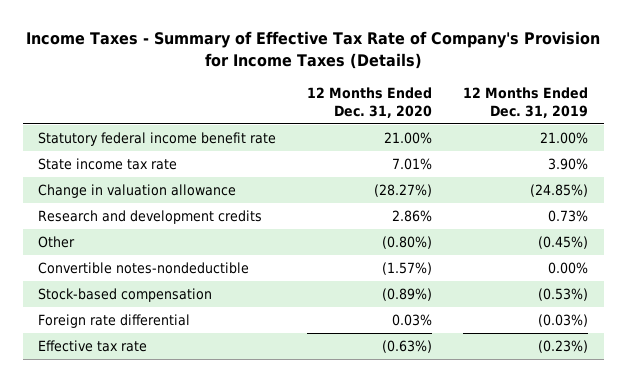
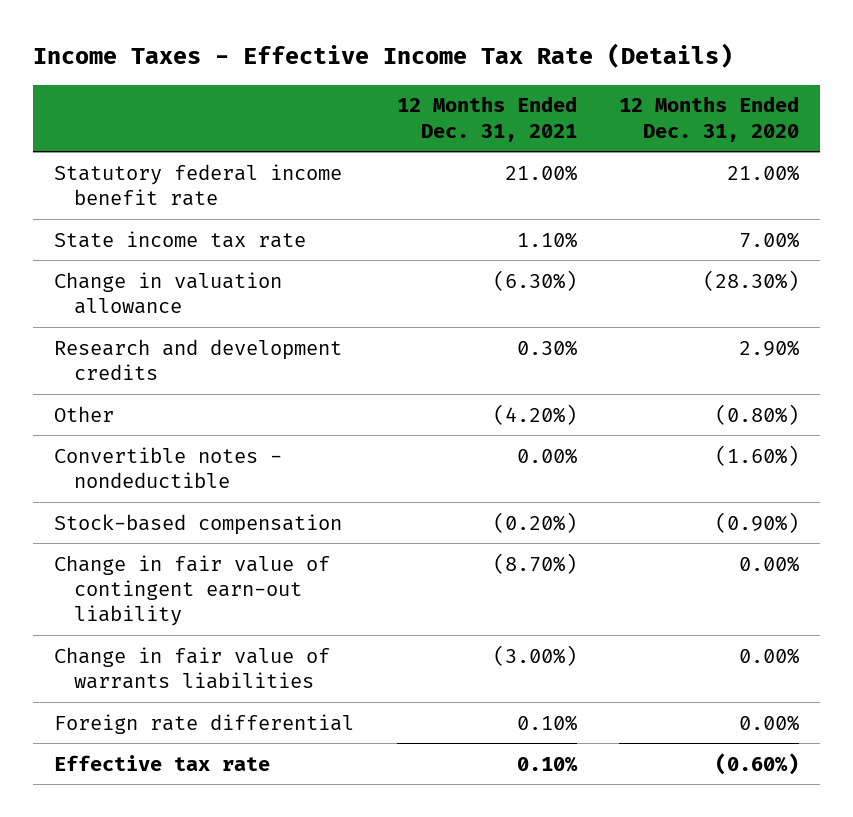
[26,31,601,70] Income Taxes - Summary of Effective Tax Rate of Company's Provision for Income Taxes (Details) -> [33,43,734,69] Income Taxes - Effective Income Tax Rate (Details)
[463,87,589,118] 12 Months Ended Dec. 31, 2019 -> none
none -> [396,96,577,142] 12 Months Ended Dec. 31, 2021
[392,158,433,171] 7.01% -> [738,231,799,248] 7.00%
[374,184,433,198] (28.27%) -> [702,269,799,291] (28.30%)
[392,210,433,223] 2.86% -> [738,339,799,356] 2.90%
[38,262,250,275] Convertible notes-nondeductible -> [54,446,283,489] Convertible notes - nondeductible
[382,262,433,276] (1.57%) -> [714,444,799,466] (1.60%)
[382,288,433,302] (0.89%) -> [714,511,799,533] (0.90%)
none -> [54,554,331,627] Change in fair value of contingent earn-out liability
none -> [54,646,331,690] Change in fair value of warrants liabilities
[392,314,433,327] 0.03% -> [738,714,799,731] 0.00%
[382,340,433,354] (0.63%) -> [714,752,799,775] (0.60%)

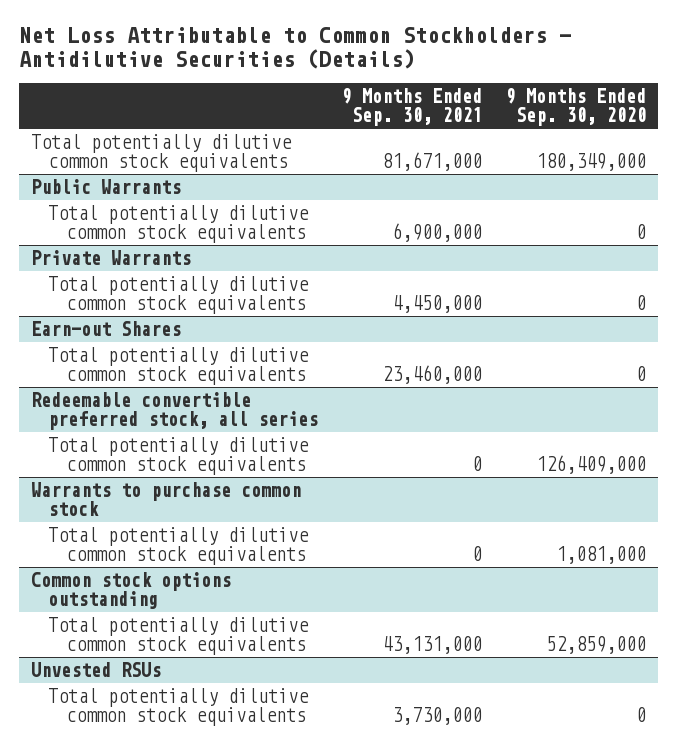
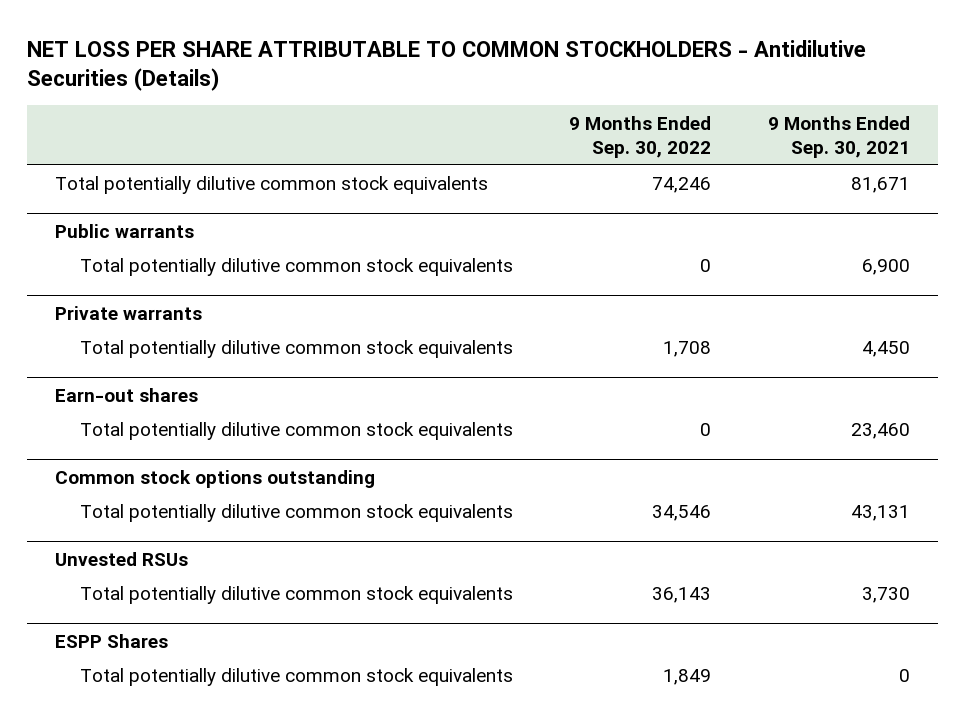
[18,27,571,70] Net Loss Attributable to Common Stockholders - Antidilutive Securities (Details) -> [26,39,866,92] NET LOSS PER SHARE ATTRIBUTABLE TO COMMON STOCKHOLDERS - Antidilutive Securities (Details)
[506,88,647,127] 9 Months Ended Sep. 30, 2020 -> none
none -> [569,115,712,159] 9 Months Ended Sep. 30, 2022
[30,392,319,431] Redeemable convertible preferred stock, all series -> none
[48,437,310,476] Total potentially dilutive common stock equivalents -> none
[30,482,301,517] Warrants to purchase common stock -> none
[48,527,310,566] Total potentially dilutive common stock equivalents -> none
[382,152,483,172] 81,671,000 -> [850,177,910,194] 81,671
[30,179,181,195] Public Warrants -> [55,223,195,238] Public warrants
[392,223,483,243] 6,900,000 -> [861,259,910,276] 6,900
[30,250,191,266] Private Warrants -> [55,305,203,320] Private warrants
[392,295,483,314] 4,450,000 -> [861,341,910,358] 4,450
[30,321,181,337] Earn-out Shares -> [55,387,199,402] Earn-out shares
[382,365,483,385] 23,460,000 -> [850,423,910,440] 23,460
[382,636,483,655] 43,131,000 -> [850,505,910,522] 43,131
[392,707,483,726] 3,730,000 -> [861,587,910,604] 3,730
none -> [55,633,169,648] ESPP Shares
none -> [79,668,513,687] Total potentially dilutive common stock equivalents

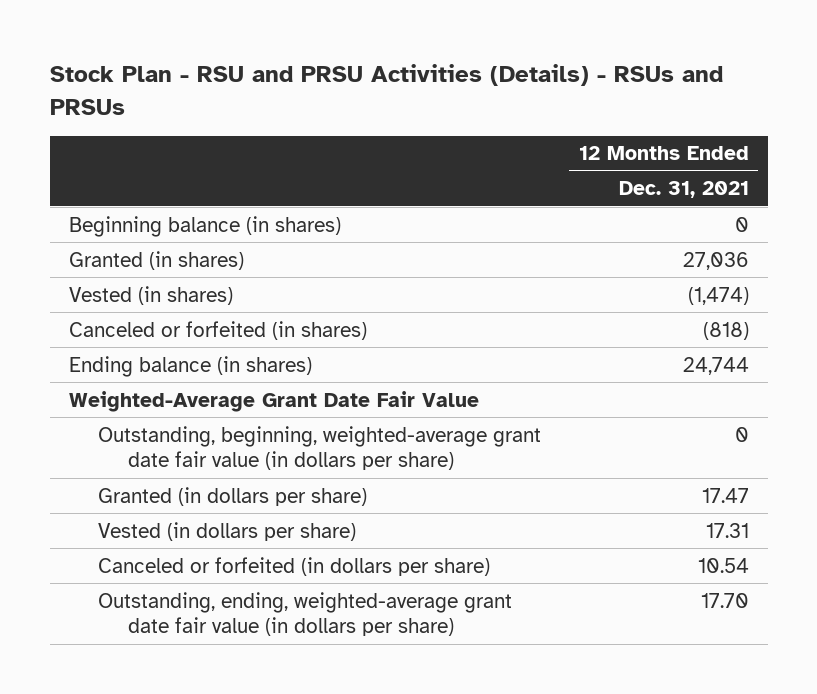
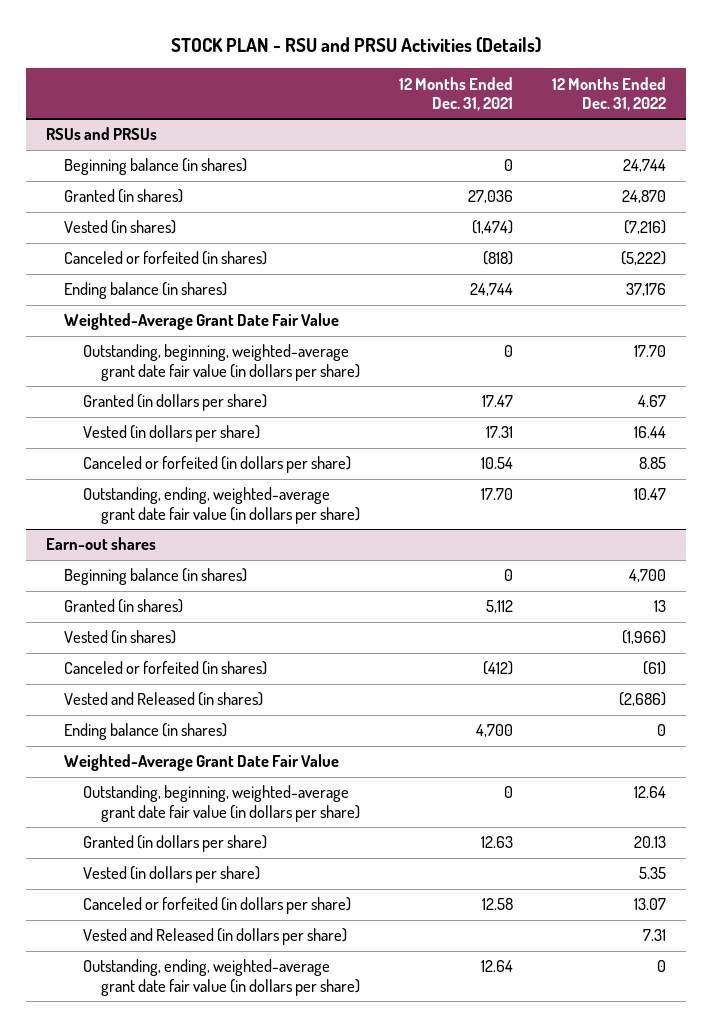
[49,64,723,115] Stock Plan - RSU and PRSU Activities (Details) - RSUs and PRSUs -> [171,36,542,53] STOCK PLAN - RSU and PRSU Activities (Details)
none -> [552,76,667,112] 12 Months Ended Dec. 31, 2022
none -> [45,127,157,141] RSUs and PRSUs
none -> [45,537,156,551] Earn-out shares
none -> [64,568,248,586] Beginning balance (in shares)
none -> [64,599,184,614] Granted (in shares)
none -> [64,630,177,645] Vested (in shares)
none -> [64,661,268,676] Canceled or forfeited (in shares)
none -> [64,692,264,707] Vested and Released (in shares)
none -> [64,723,228,741] Ending balance (in shares)
none -> [64,754,340,772] Weighted-Average Grant Date Fair Value
none -> [82,785,361,822] Outstanding, beginning, weighted-average grant date fair value (in dollars per share)
none -> [82,835,267,853] Granted (in dollars per share)
none -> [82,866,260,884] Vested (in dollars per share)
none -> [82,897,351,915] Canceled or forfeited (in dollars per share)
none -> [82,928,347,946] Vested and Released (in dollars per share)
none -> [82,959,361,996] Outstanding, ending, weighted-average grant date fair value (in dollars per share)

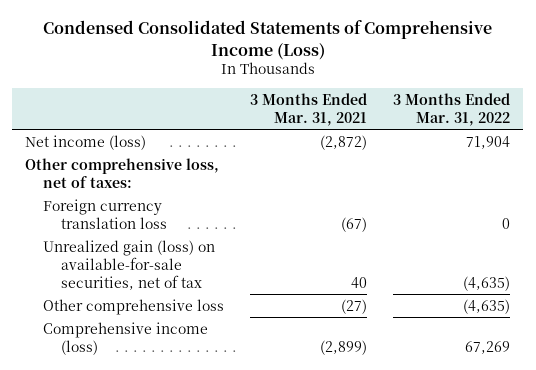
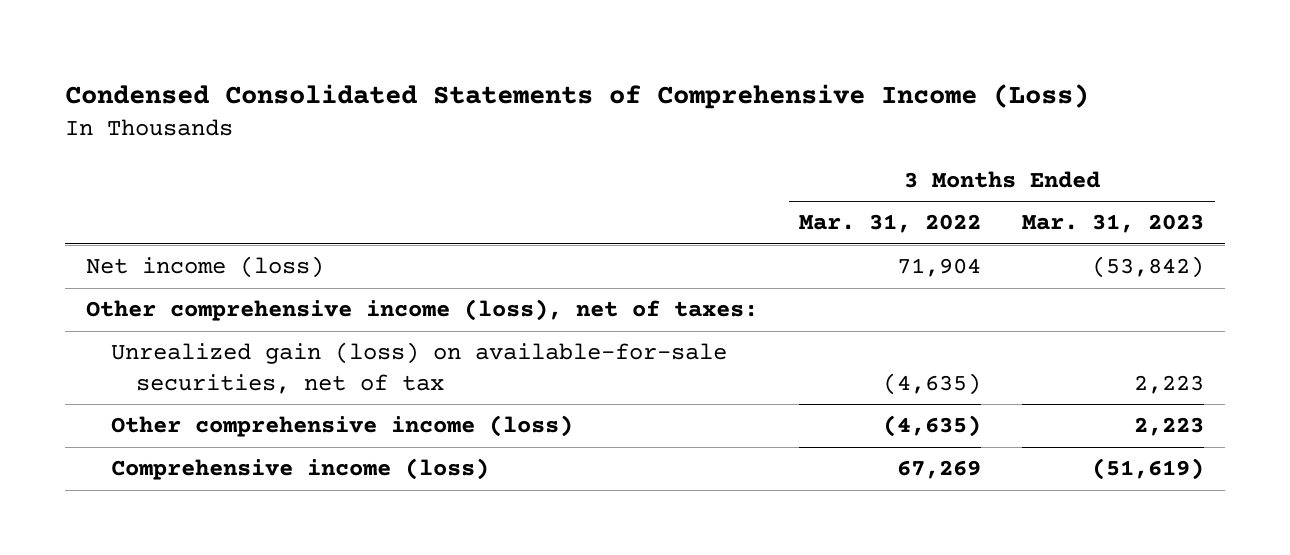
[250,92,368,126] 3 Months Ended Mar. 31, 2021 -> none
none -> [1022,214,1205,234] Mar. 31, 2023
[43,198,167,229] Foreign currency translation loss -> none
[25,157,220,188] Other comprehensive loss, net of taxes: -> [86,299,759,322] Other comprehensive income (loss), net of taxes:
[43,298,225,315] Other comprehensive loss -> [111,415,574,438] Other comprehensive income (loss)

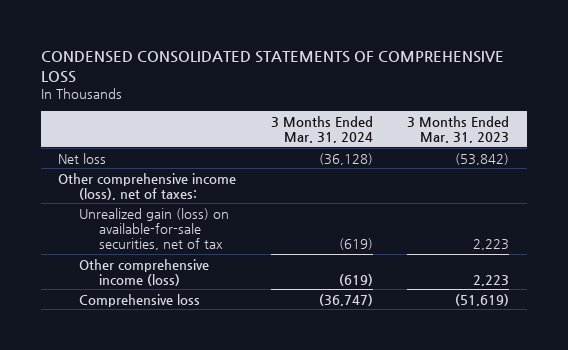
[65,83,1090,109] Condensed Consolidated Statements of Comprehensive Income (Loss) -> [41,51,505,84] CONDENSED CONSOLIDATED STATEMENTS OF COMPREHENSIVE LOSS
[799,214,982,234] Mar. 31, 2022 -> none
none -> [270,115,373,144] 3 Months Ended Mar. 31, 2024
[86,256,325,279] Net income (loss) -> [58,152,107,164] Net loss
[111,458,490,481] Comprehensive income (loss) -> [78,293,200,307] Comprehensive loss

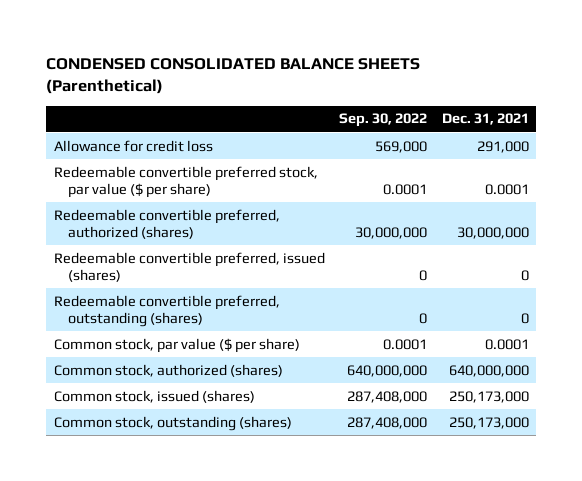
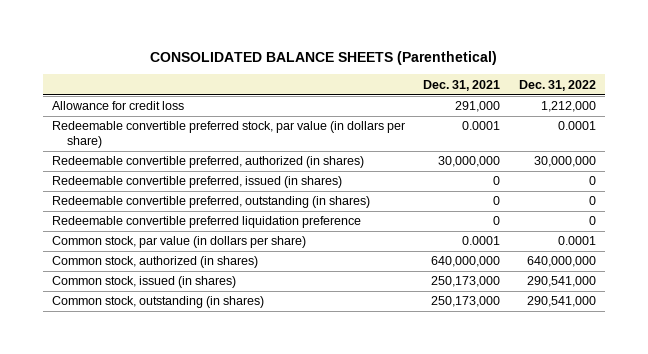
[46,57,421,95] CONDENSED CONSOLIDATED BALANCE SHEETS (Parenthetical) -> [149,50,497,65] CONSOLIDATED BALANCE SHEETS (Parenthetical)
[339,113,428,128] Sep. 30, 2022 -> none
none -> [518,79,596,91] Dec. 31, 2022
[53,165,318,199] Redeemable convertible preferred stock, par value ($ per share) -> [51,121,405,148] Redeemable convertible preferred stock, par value (in dollars per share)
[53,208,280,240] Redeemable convertible preferred, authorized (shares) -> [51,156,364,169] Redeemable convertible preferred, authorized (in shares)
[53,251,325,283] Redeemable convertible preferred, issued (shares) -> [51,176,342,189] Redeemable convertible preferred, issued (in shares)
[53,294,280,328] Redeemable convertible preferred, outstanding (shares) -> [51,196,370,209] Redeemable convertible preferred, outstanding (in shares)
none -> [51,216,361,229] Redeemable convertible preferred liquidation preference
[53,337,300,353] Common stock, par value ($ per share) -> [51,236,306,249] Common stock, par value (in dollars per share)
[53,363,283,377] Common stock, authorized (shares) -> [51,256,258,269] Common stock, authorized (in shares)
[53,389,255,403] Common stock, issued (shares) -> [51,276,236,289] Common stock, issued (in shares)
[53,415,292,431] Common stock, outstanding (shares) -> [51,296,264,309] Common stock, outstanding (in shares)

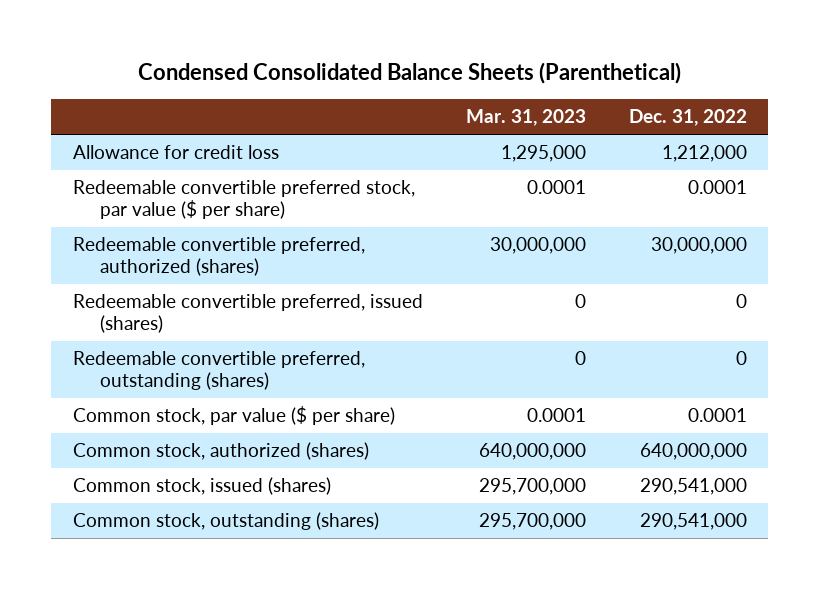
[149,50,497,65] CONSOLIDATED BALANCE SHEETS (Parenthetical) -> [137,62,681,85] Condensed Consolidated Balance Sheets (Parenthetical)
[423,79,501,91] Dec. 31, 2021 -> none
none -> [465,109,586,127] Mar. 31, 2023
[51,216,361,229] Redeemable convertible preferred liquidation preference -> none
[51,121,405,148] Redeemable convertible preferred stock, par value (in dollars per share) -> [72,180,415,220] Redeemable convertible preferred stock, par value ($ per share)
[51,156,364,169] Redeemable convertible preferred, authorized (in shares) -> [72,237,365,277] Redeemable convertible preferred, authorized (shares)
[51,176,342,189] Redeemable convertible preferred, issued (in shares) -> [72,294,423,334] Redeemable convertible preferred, issued (shares)
[51,196,370,209] Redeemable convertible preferred, outstanding (in shares) -> [72,351,365,391] Redeemable convertible preferred, outstanding (shares)
[51,236,306,249] Common stock, par value (in dollars per share) -> [72,406,395,426] Common stock, par value ($ per share)
[51,256,258,269] Common stock, authorized (in shares) -> [72,442,369,461] Common stock, authorized (shares)
[51,276,236,289] Common stock, issued (in shares) -> [72,477,331,496] Common stock, issued (shares)
[51,296,264,309] Common stock, outstanding (in shares) -> [72,512,379,531] Common stock, outstanding (shares)

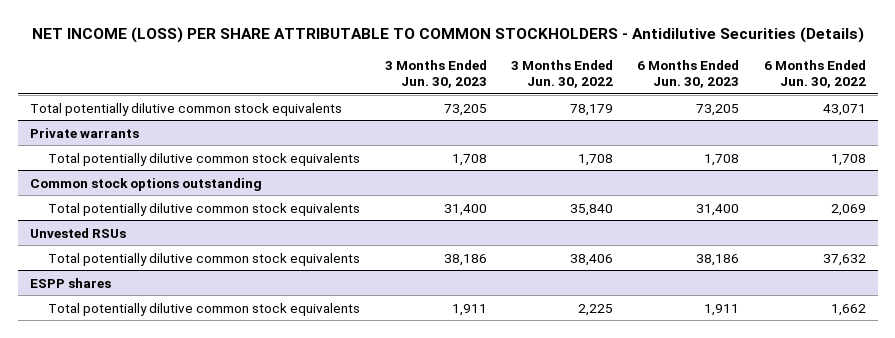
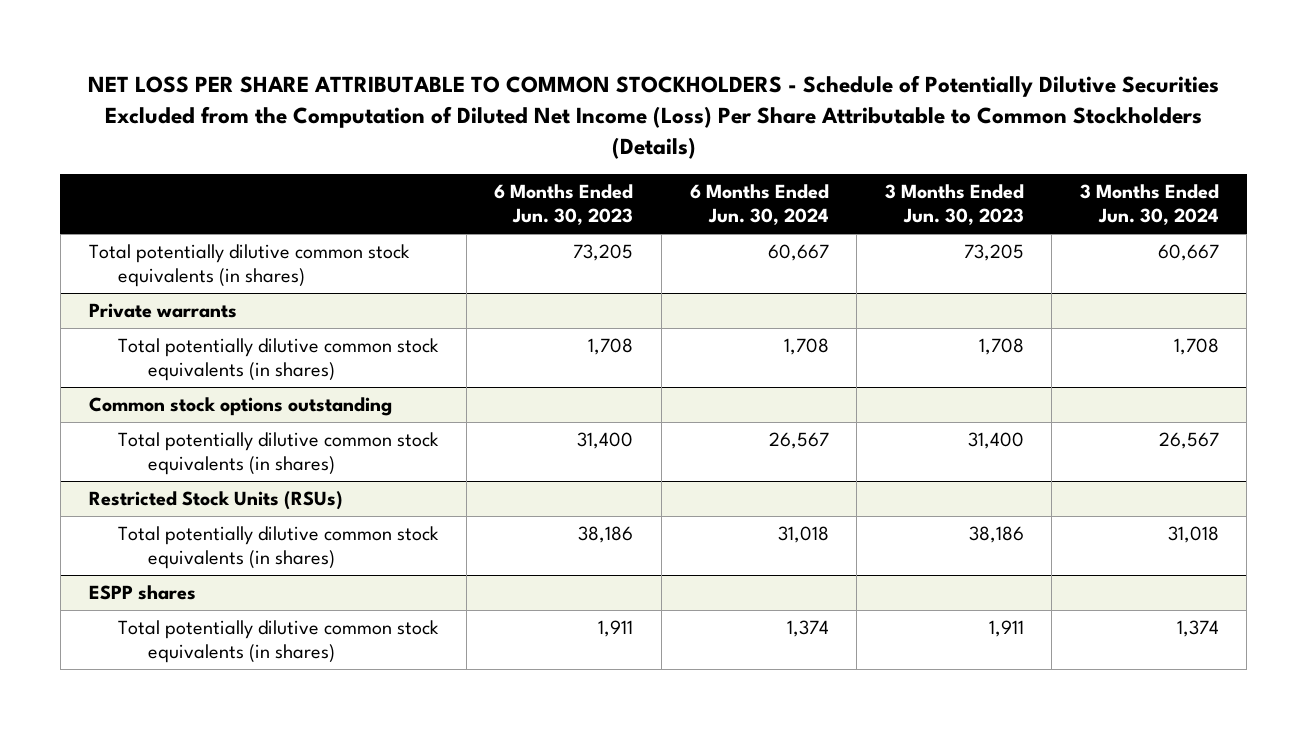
[31,26,864,43] NET INCOME (LOSS) PER SHARE ATTRIBUTABLE TO COMMON STOCKHOLDERS - Antidilutive Securities (Details) -> [87,74,1219,159] NET LOSS PER SHARE ATTRIBUTABLE TO COMMON STOCKHOLDERS - Schedule of Potentially Dilutive Securities Excluded from the Computation of Diluted Net Income (Loss) Per Share Attributable to Common Stockholders (Details)
[510,59,613,88] 3 Months Ended Jun. 30, 2022 -> none
[763,59,866,88] 6 Months Ended Jun. 30, 2022 -> none
none -> [689,184,829,226] 6 Months Ended Jun. 30, 2024
none -> [1079,184,1219,226] 3 Months Ended Jun. 30, 2024
[29,102,342,116] Total potentially dilutive common stock equivalents -> [88,244,410,288] Total potentially dilutive common stock equivalents (in shares)
[48,152,361,166] Total potentially dilutive common stock equivalents -> [118,338,440,382] Total potentially dilutive common stock equivalents (in shares)
[48,202,361,216] Total potentially dilutive common stock equivalents -> [118,432,440,476] Total potentially dilutive common stock equivalents (in shares)
[29,227,126,238] Unvested RSUs -> [88,491,343,511] Restricted Stock Units (RSUs)
[48,252,361,266] Total potentially dilutive common stock equivalents -> [118,526,440,570] Total potentially dilutive common stock equivalents (in shares)
[48,302,361,316] Total potentially dilutive common stock equivalents -> [118,620,440,664] Total potentially dilutive common stock equivalents (in shares)

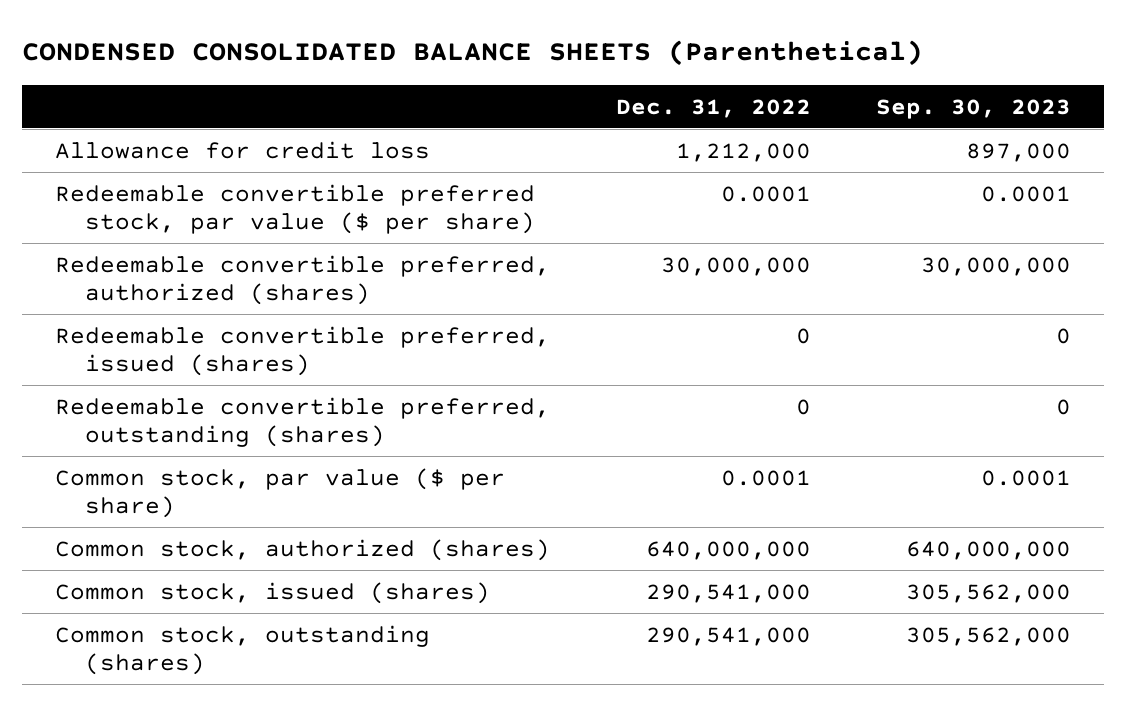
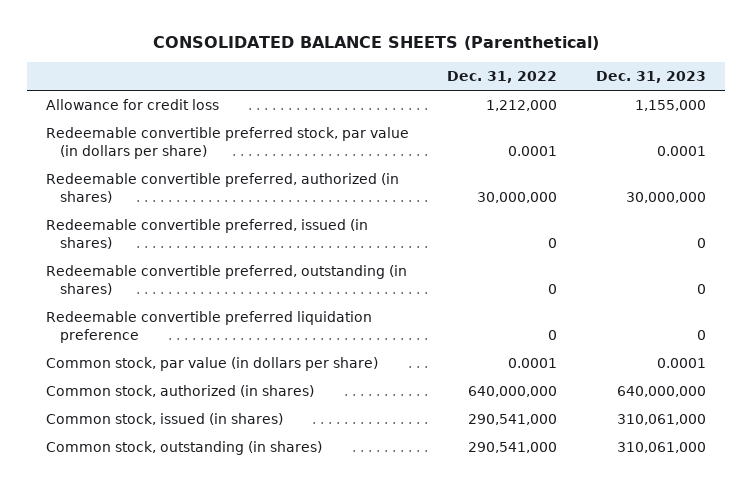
[22,40,924,67] CONDENSED CONSOLIDATED BALANCE SHEETS (Parenthetical) -> [152,36,599,51] CONSOLIDATED BALANCE SHEETS (Parenthetical)
[876,98,1072,119] Sep. 30, 2023 -> none
none -> [596,71,707,84] Dec. 31, 2023
[54,183,535,235] Redeemable convertible preferred stock, par value ($ per share) -> [45,127,409,160] Redeemable convertible preferred stock, par value (in dollars per share)
[54,254,550,306] Redeemable convertible preferred, authorized (shares) -> [45,173,399,204] Redeemable convertible preferred, authorized (in shares)
[54,325,550,377] Redeemable convertible preferred, issued (shares) -> [45,219,368,250] Redeemable convertible preferred, issued (in shares)
[54,396,550,448] Redeemable convertible preferred, outstanding (shares) -> [45,265,407,296] Redeemable convertible preferred, outstanding (in shares)
none -> [45,311,372,344] Redeemable convertible preferred liquidation preference
[54,467,505,519] Common stock, par value ($ per share) -> [45,357,378,372] Common stock, par value (in dollars per share)
[54,538,550,561] Common stock, authorized (shares) -> [45,385,314,398] Common stock, authorized (in shares)
[54,581,490,604] Common stock, issued (shares) -> [45,413,283,426] Common stock, issued (in shares)
[54,624,430,676] Common stock, outstanding (shares) -> [45,441,322,456] Common stock, outstanding (in shares)

